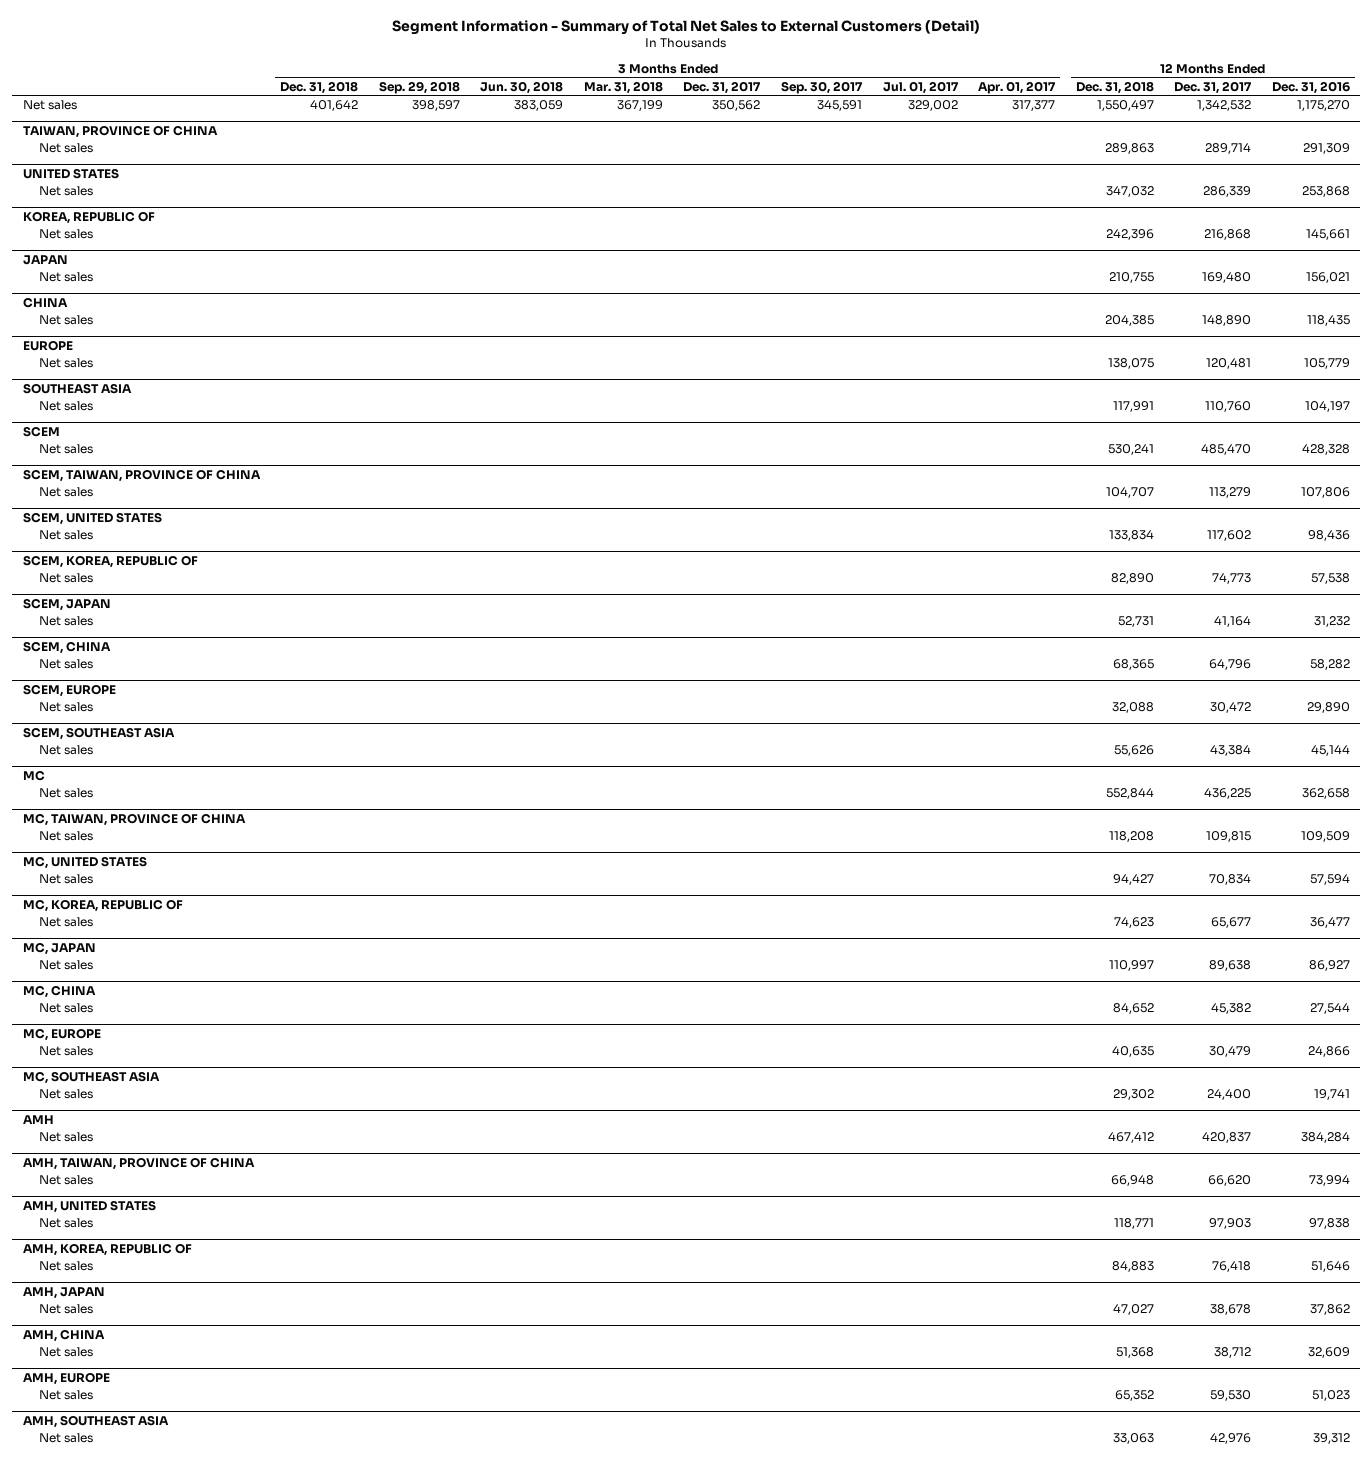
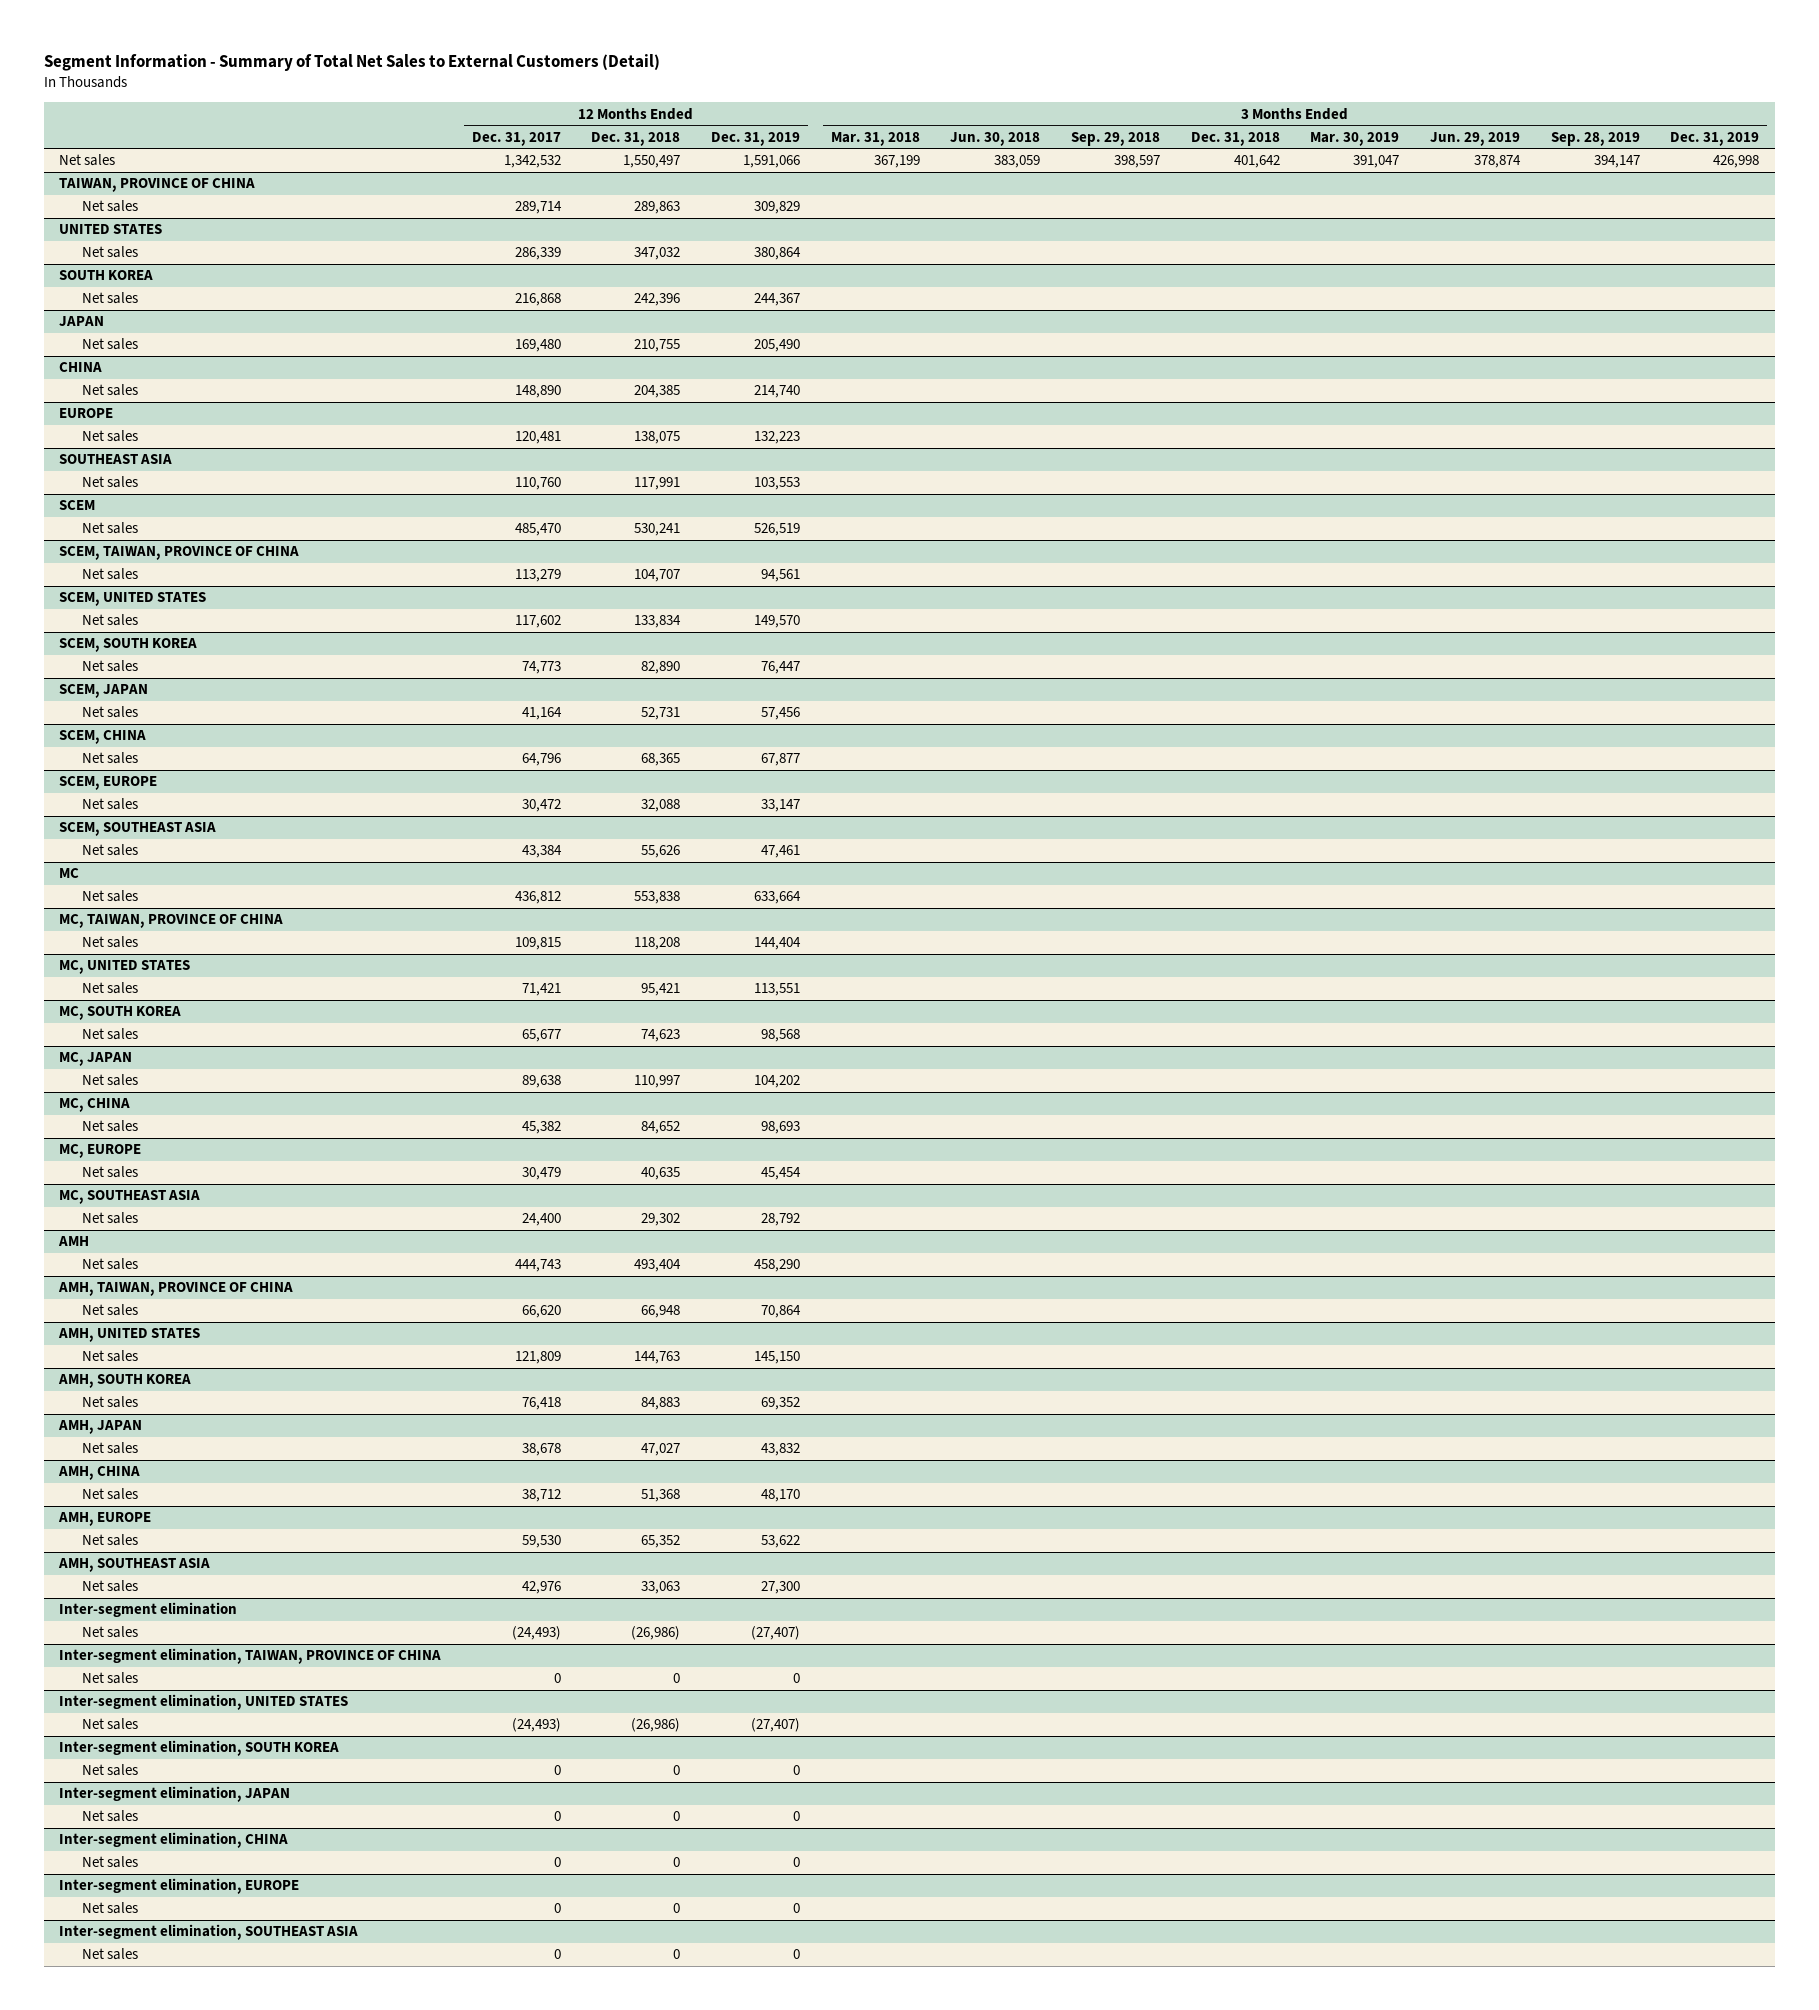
[683,80,762,94] Dec. 31, 2017 -> none
[780,80,863,94] Sep. 30, 2017 -> none
[882,80,959,94] Jul. 01, 2017 -> none
[978,80,1057,94] Apr. 01, 2017 -> none
[1271,80,1350,94] Dec. 31, 2016 -> none
none -> [711,131,801,146] Dec. 31, 2019
none -> [1310,131,1400,146] Mar. 30, 2019
none -> [1430,131,1521,146] Jun. 29, 2019
none -> [1550,131,1640,146] Sep. 28, 2019
none -> [1670,131,1760,146] Dec. 31, 2019
[22,210,155,224] KOREA, REPUBLIC OF -> [59,270,154,281] SOUTH KOREA
[22,554,198,568] SCEM, KOREA, REPUBLIC OF -> none
none -> [59,638,198,653] SCEM, SOUTH KOREA
[1105,788,1154,800] 552,844 -> [634,891,681,905] 553,838
[1204,788,1252,800] 436,225 -> [514,891,561,905] 436,812
[22,898,183,912] MC, KOREA, REPUBLIC OF -> none
[1112,874,1154,886] 94,427 -> [641,983,681,997] 95,421
[1209,874,1252,886] 70,834 -> [521,983,561,997] 71,421
none -> [59,1006,182,1021] MC, SOUTH KOREA
[1107,1132,1154,1144] 467,412 -> [634,1259,682,1273] 493,404
[1202,1132,1252,1144] 420,837 -> [514,1259,561,1273] 444,743
[22,1242,192,1256] AMH, KOREA, REPUBLIC OF -> none
[1113,1218,1154,1230] 118,771 -> [634,1351,681,1365] 144,763
[1209,1218,1252,1230] 97,903 -> [514,1351,561,1365] 121,809
none -> [58,1374,192,1389] AMH, SOUTH KOREA
none -> [59,1602,238,1618] Inter-segment elimination
none -> [82,1626,139,1639] Net sales
none -> [59,1648,442,1665] Inter-segment elimination, TAIWAN, PROVINCE OF CHINA
none -> [82,1672,139,1685] Net sales
none -> [59,1694,349,1711] Inter-segment elimination, UNITED STATES
none -> [82,1718,139,1731] Net sales
none -> [59,1740,340,1757] Inter-segment elimination, SOUTH KOREA
none -> [82,1764,139,1777] Net sales
none -> [59,1786,291,1803] Inter-segment elimination, JAPAN
none -> [82,1810,139,1823] Net sales
none -> [59,1832,289,1849] Inter-segment elimination, CHINA
none -> [82,1856,139,1869] Net sales
none -> [59,1878,300,1895] Inter-segment elimination, EUROPE
none -> [82,1902,139,1915] Net sales
none -> [59,1924,359,1941] Inter-segment elimination, SOUTHEAST ASIA
none -> [82,1948,139,1961] Net sales

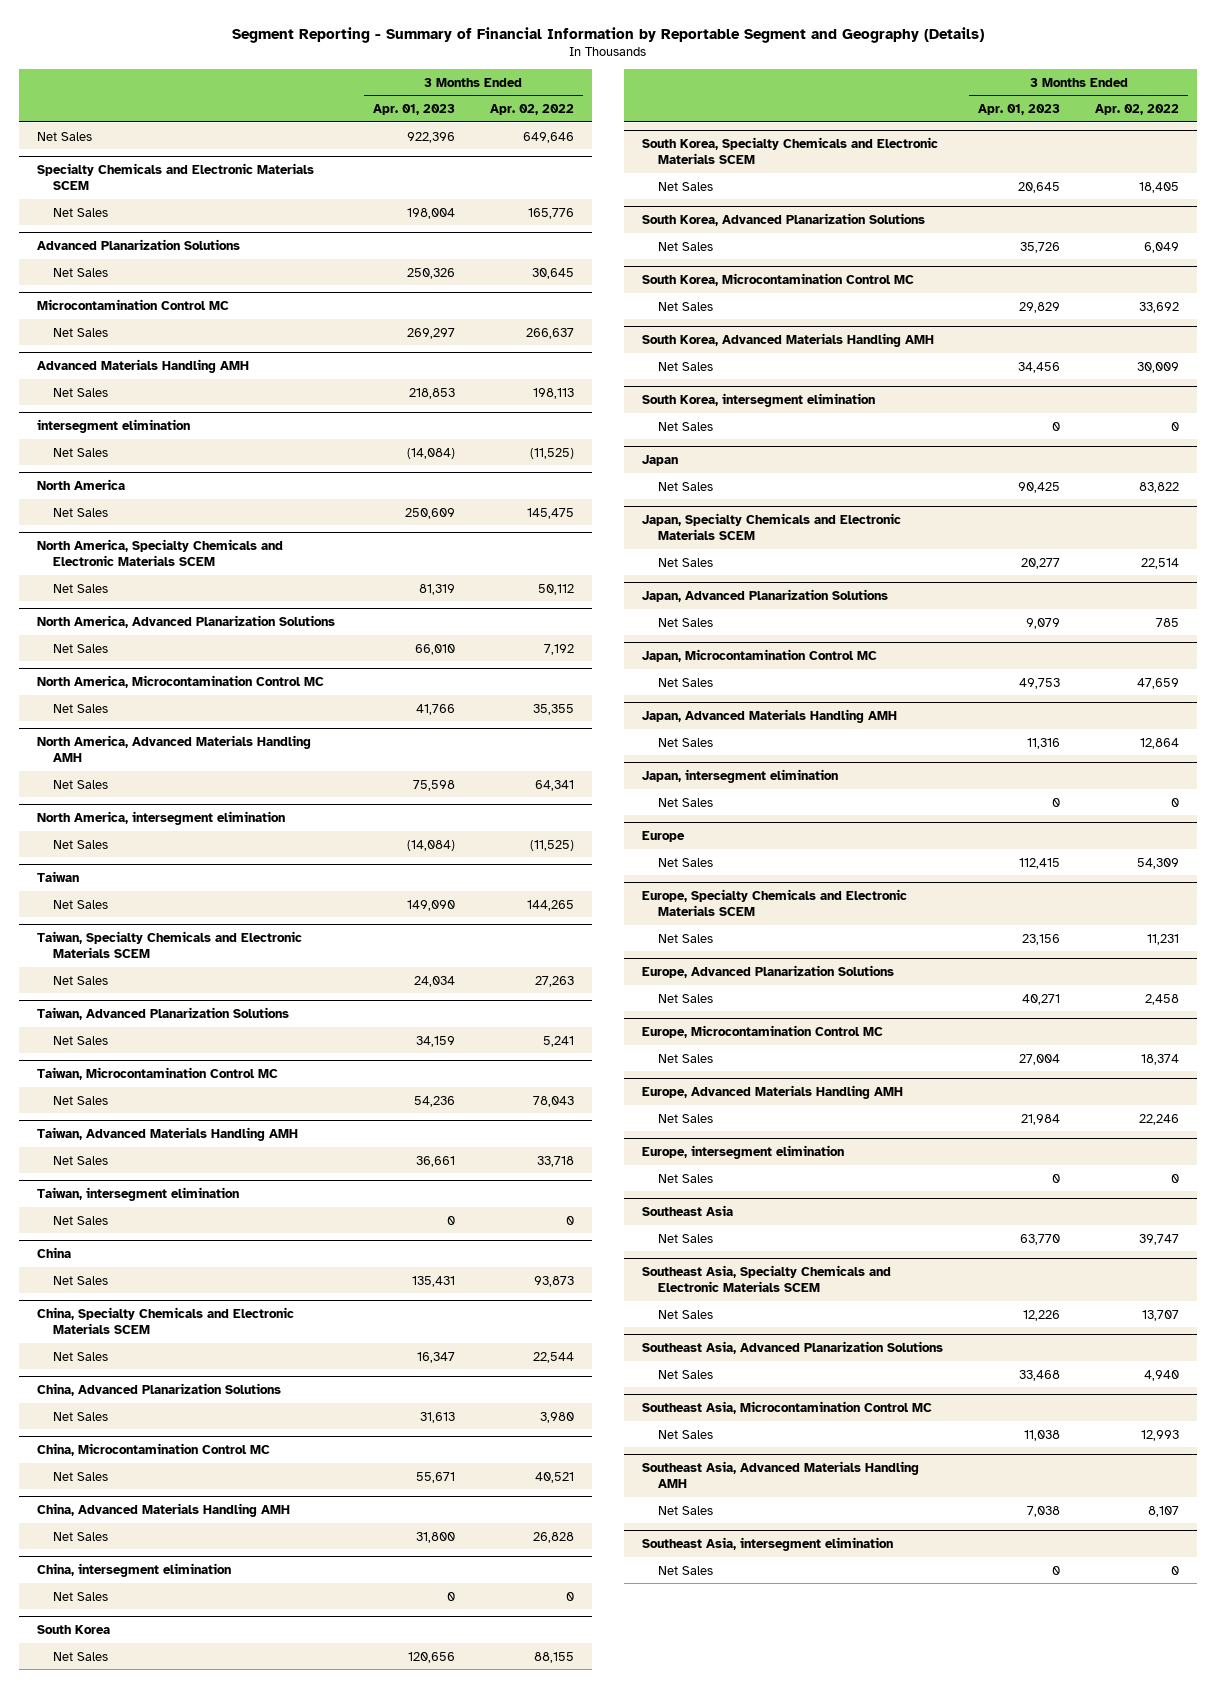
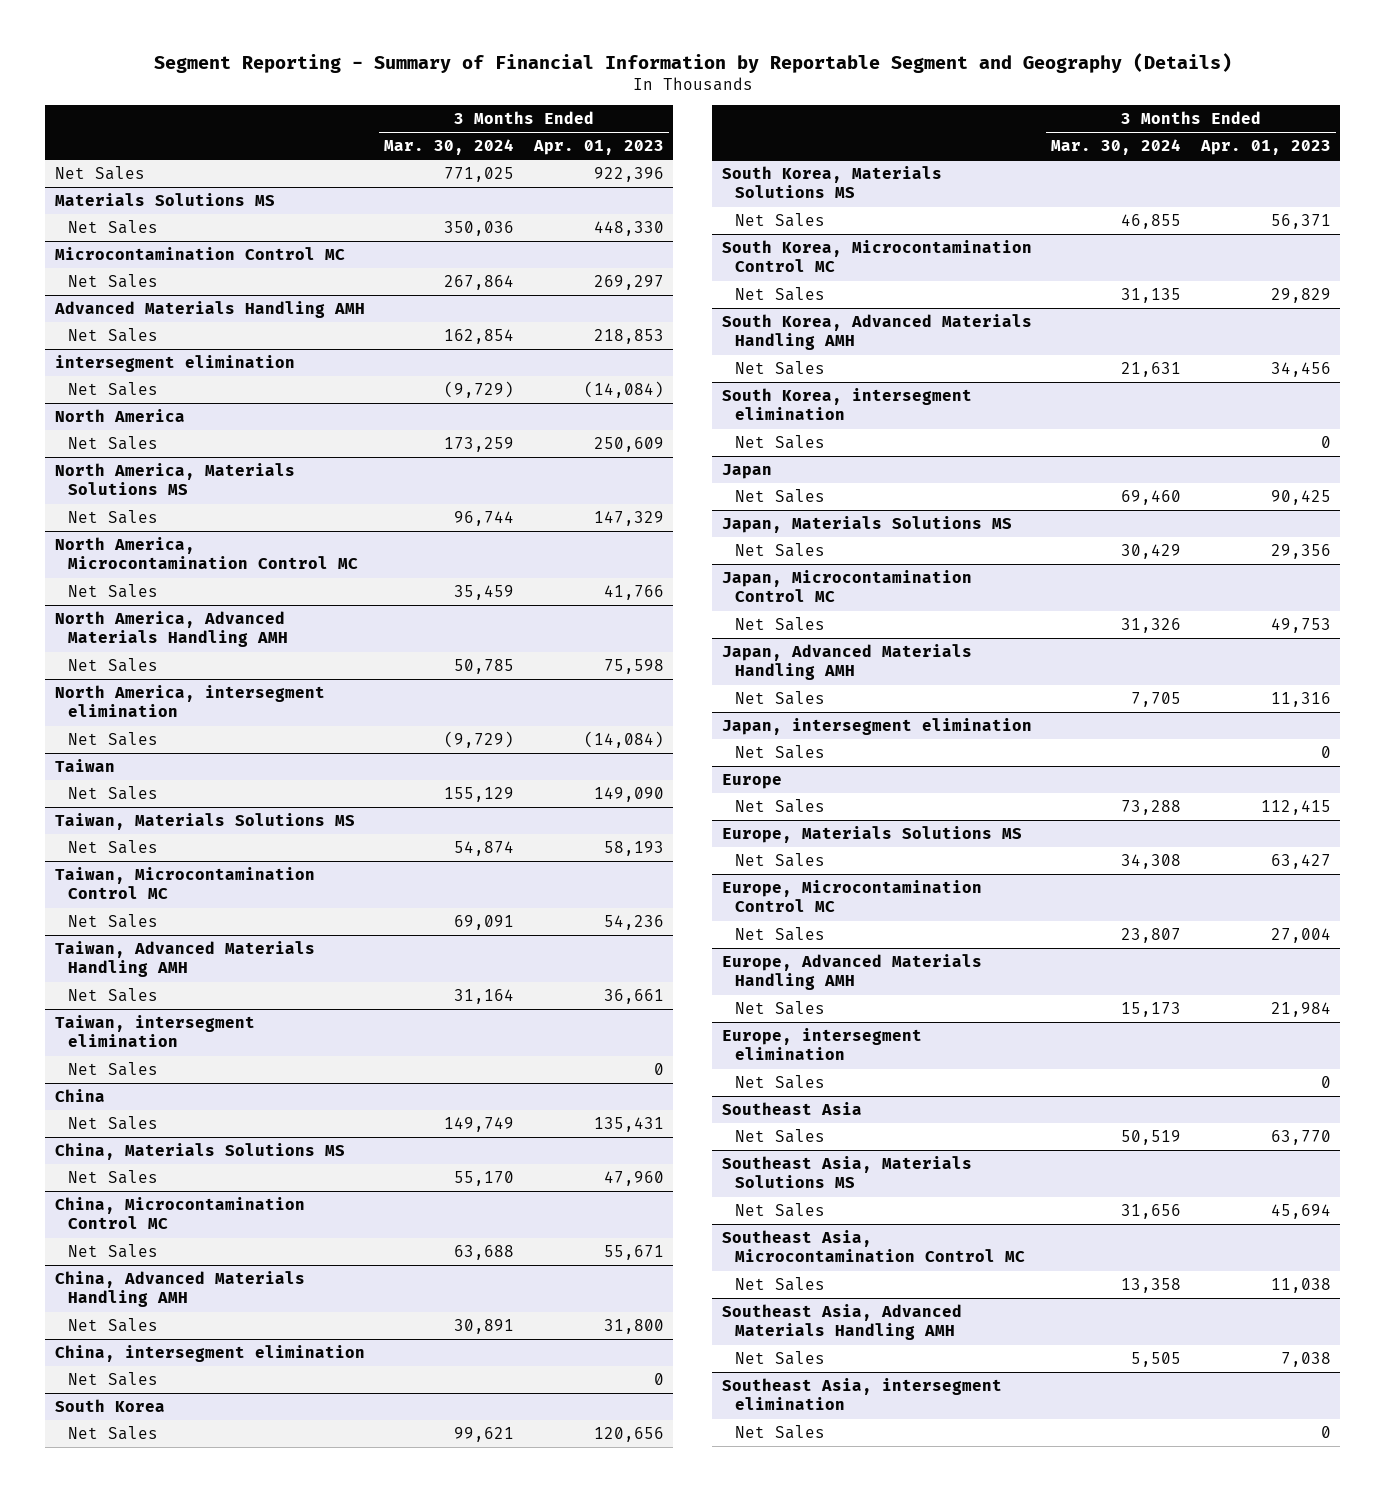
[490,104,575,116] Apr. 02, 2022 -> none
none -> [384,139,515,156] Mar. 30, 2024
[36,163,314,191] Specialty Chemicals and Electronic Materials SCEM -> none
[36,239,240,251] Advanced Planarization Solutions -> none
[52,267,108,277] Net Sales -> none
none -> [54,192,275,206] Materials Solutions MS
[406,207,455,219] 198,004 -> [593,220,664,236] 448,330
[36,539,283,567] North America, Specialty Chemicals and Electronic Materials SCEM -> none
[36,615,335,629] North America, Advanced Planarization Solutions -> none
[52,643,108,653] Net Sales -> none
none -> [54,462,295,496] North America, Materials Solutions MS
[418,583,455,595] 81,319 -> [593,510,664,526] 147,329
[36,931,302,959] Taiwan, Specialty Chemicals and Electronic Materials SCEM -> none
[36,1007,289,1021] Taiwan, Advanced Planarization Solutions -> none
[52,1035,108,1045] Net Sales -> none
none -> [54,812,355,830] Taiwan, Materials Solutions MS
[413,975,455,987] 24,034 -> [603,840,664,856] 58,193
[36,1307,294,1335] China, Specialty Chemicals and Electronic Materials SCEM -> none
[36,1383,281,1397] China, Advanced Planarization Solutions -> none
[52,1411,108,1421] Net Sales -> none
none -> [54,1142,345,1160] China, Materials Solutions MS
[416,1351,455,1363] 16,347 -> [603,1170,664,1186] 47,960
[641,137,938,165] South Korea, Specialty Chemicals and Electronic Materials SCEM -> none
[641,213,925,227] South Korea, Advanced Planarization Solutions -> none
[658,241,714,251] Net Sales -> none
none -> [721,165,942,199] South Korea, Materials Solutions MS
[1018,181,1061,193] 20,645 -> [1270,213,1331,229] 56,371
[641,513,901,541] Japan, Specialty Chemicals and Electronic Materials SCEM -> none
[641,589,888,603] Japan, Advanced Planarization Solutions -> none
[658,617,714,627] Net Sales -> none
none -> [721,515,1012,533] Japan, Materials Solutions MS
[1021,557,1061,569] 20,277 -> [1270,543,1331,559] 29,356
[641,889,907,917] Europe, Specialty Chemicals and Electronic Materials SCEM -> none
[641,965,894,979] Europe, Advanced Planarization Solutions -> none
[658,993,714,1003] Net Sales -> none
none -> [721,825,1022,843] Europe, Materials Solutions MS
[1022,933,1061,945] 23,156 -> [1270,853,1331,869] 63,427
[641,1265,891,1293] Southeast Asia, Specialty Chemicals and Electronic Materials SCEM -> none
[641,1341,943,1355] Southeast Asia, Advanced Planarization Solutions -> none
[658,1369,714,1379] Net Sales -> none
none -> [721,1155,972,1189] Southeast Asia, Materials Solutions MS
[1023,1309,1061,1321] 12,226 -> [1270,1203,1331,1219] 45,694

